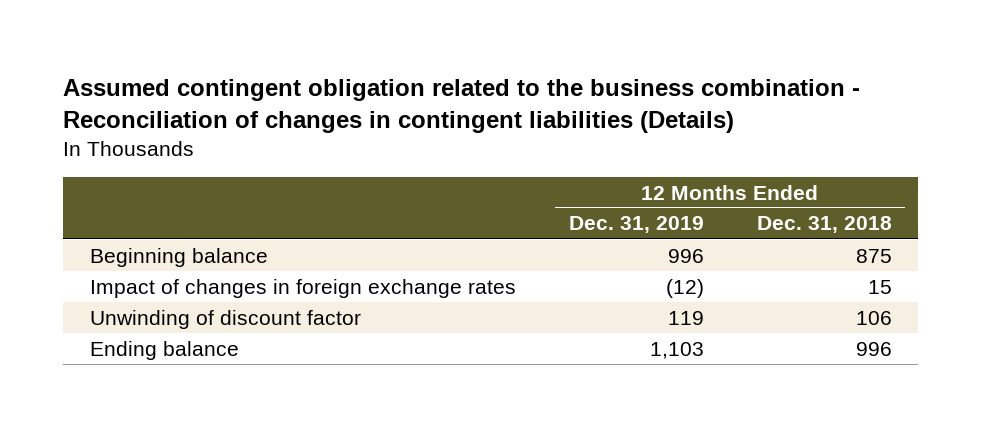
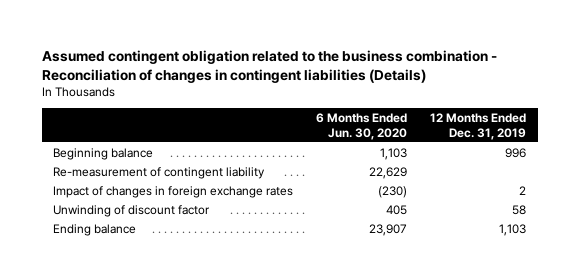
[756,216,892,234] Dec. 31, 2018 -> none
none -> [316,112,408,140] 6 Months Ended Jun. 30, 2020
none -> [53,166,266,179] Re-measurement of contingent liability
[665,278,704,298] (12) -> [519,185,527,195] 2
[667,310,704,325] 119 -> [512,204,527,215] 58

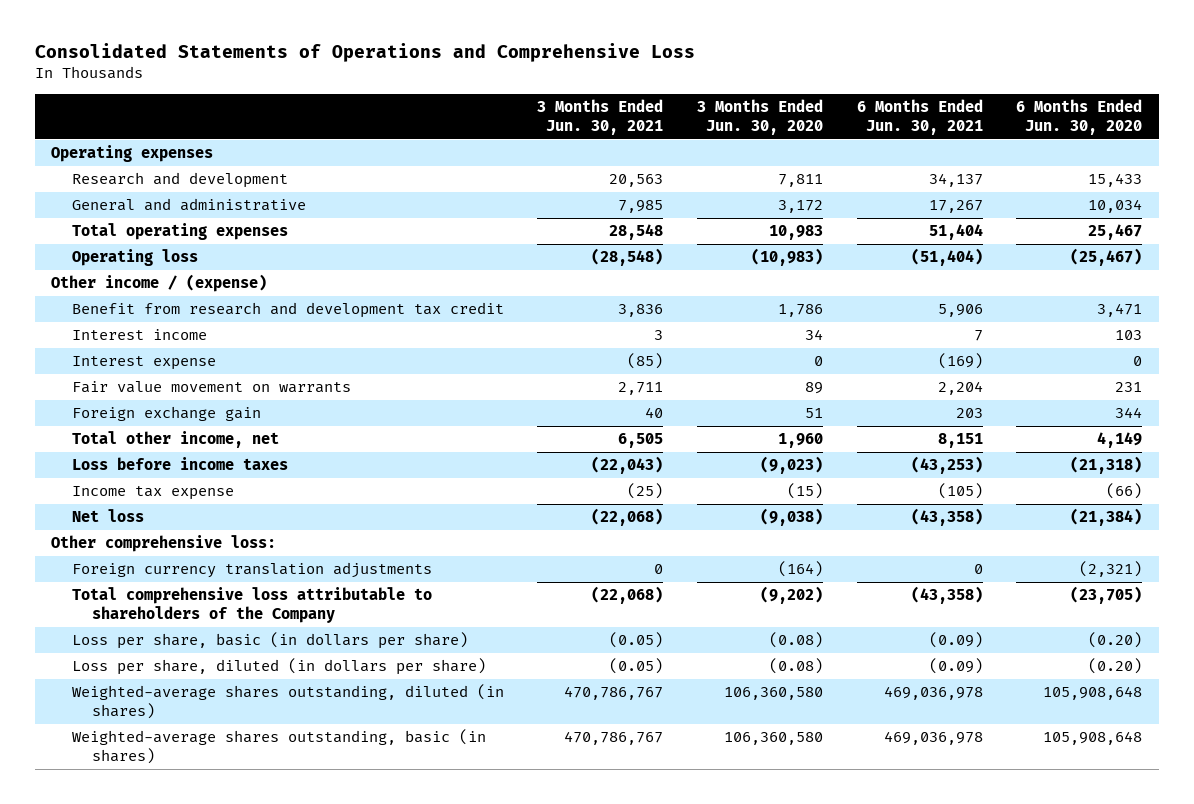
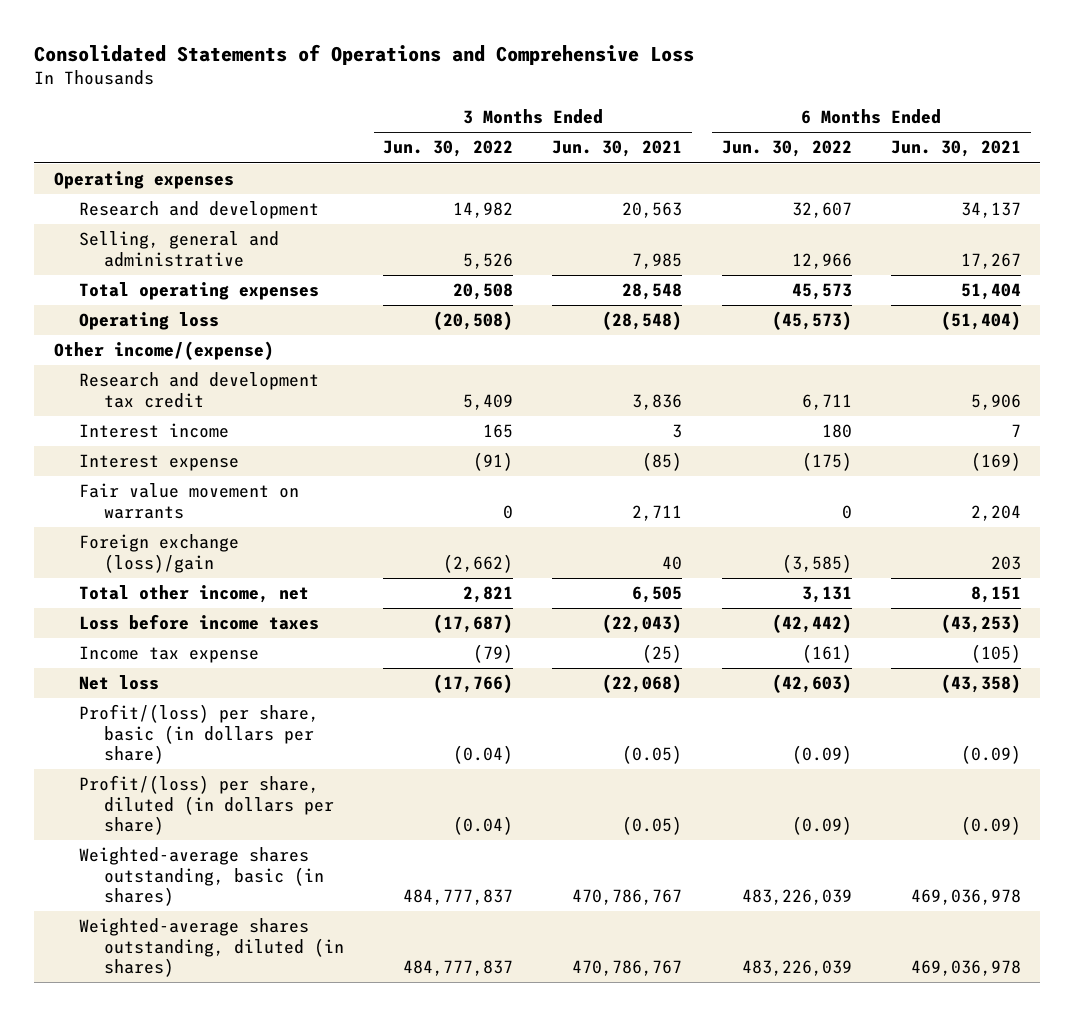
[697,98,824,135] 3 Months Ended Jun. 30, 2020 -> none
[1016,98,1143,135] 6 Months Ended Jun. 30, 2020 -> none
none -> [383,140,514,158] Jun. 30, 2022
none -> [721,140,852,158] Jun. 30, 2022
[71,198,306,212] General and administrative -> [78,231,279,267] Selling, general and administrative
[51,274,268,293] Other income / (expense) -> [53,341,274,361] Other income/(expense)
[71,302,504,319] Benefit from research and development tax credit -> [78,372,319,408] Research and development tax credit
[71,406,261,422] Foreign exchange gain -> [78,534,239,573] Foreign exchange (loss)/gain
[51,535,277,553] Other comprehensive loss: -> none
[71,562,432,579] Foreign currency translation adjustments -> none
[71,587,432,624] Total comprehensive loss attributable to shareholders of the Company -> none
[71,632,468,650] Loss per share, basic (in dollars per share) -> [78,704,319,764] Profit/(loss) per share, basic (in dollars per share)
[71,658,486,676] Loss per share, diluted (in dollars per share) -> [78,775,335,835] Profit/(loss) per share, diluted (in dollars per share)
[71,684,504,720] Weighted-average shares outstanding, diluted (in shares) -> [78,918,345,977] Weighted-average shares outstanding, diluted (in shares)

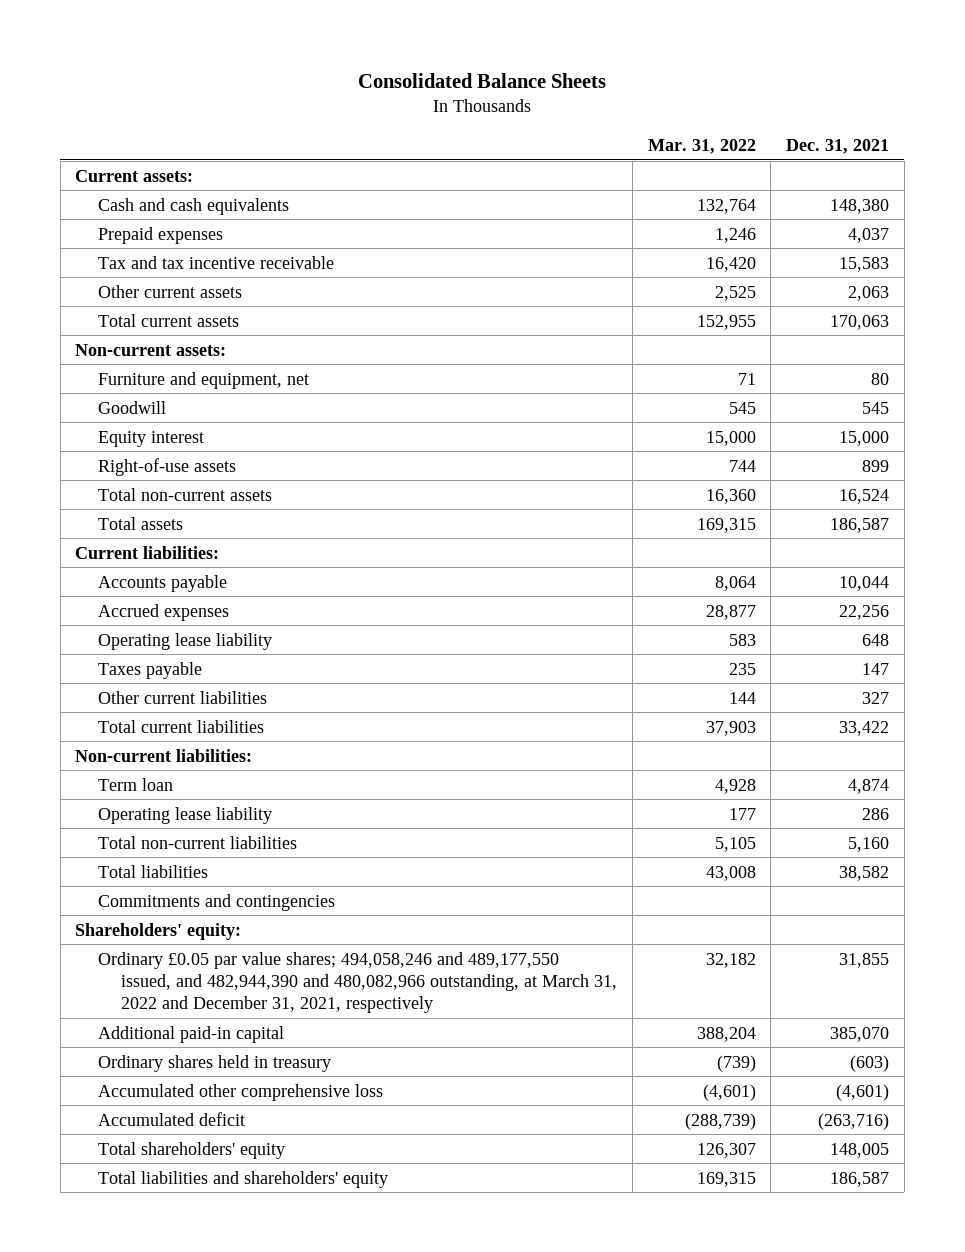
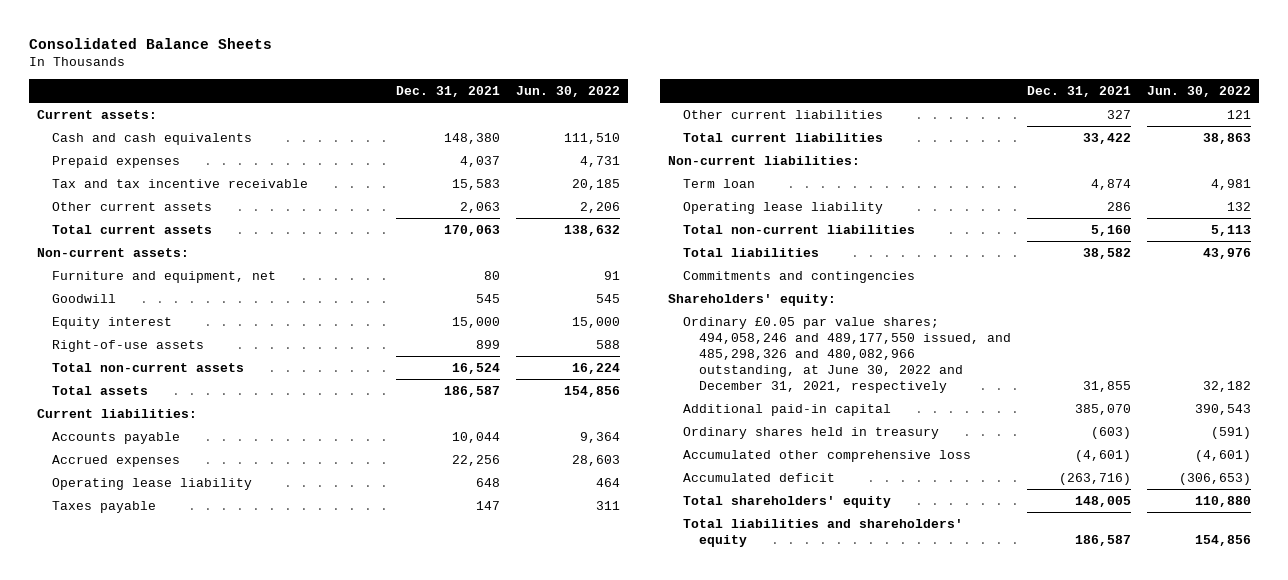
[647,138,756,154] Mar. 31, 2022 -> none
none -> [515,85,620,97] Jun. 30, 2022
[98,951,618,1013] Ordinary £0.05 par value shares; 494,058,246 and 489,177,550 issued, and 482,944,390 and 480,082,966 outstanding, at March 31, 2022 and December 31, 2021, respectively -> [683,316,1011,393] Ordinary £0.05 par value shares; 494,058,246 and 489,177,550 issued, and 485,298,326 and 480,082,966 outstanding, at June 30, 2022 and December 31, 2021, respectively

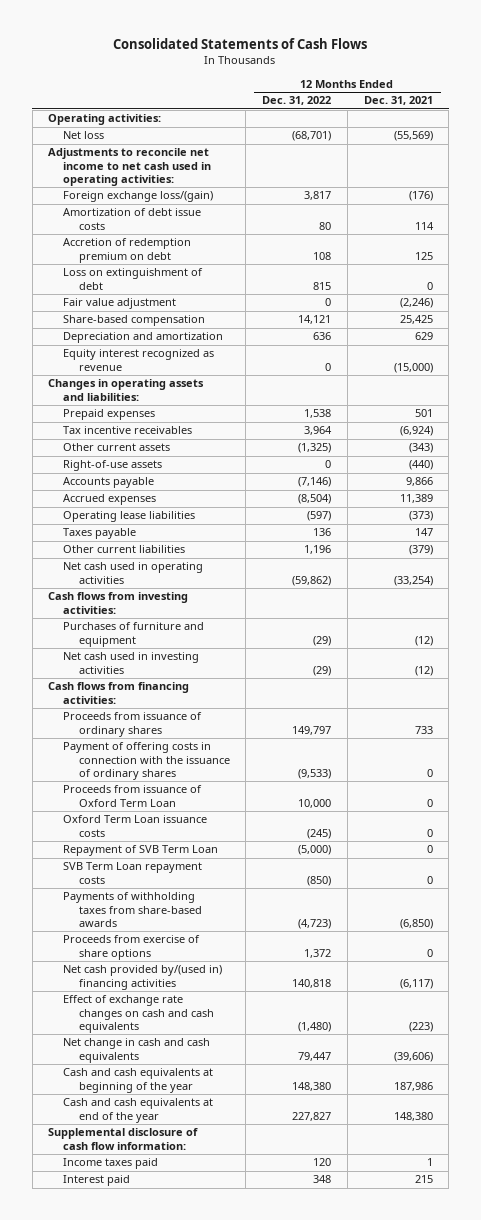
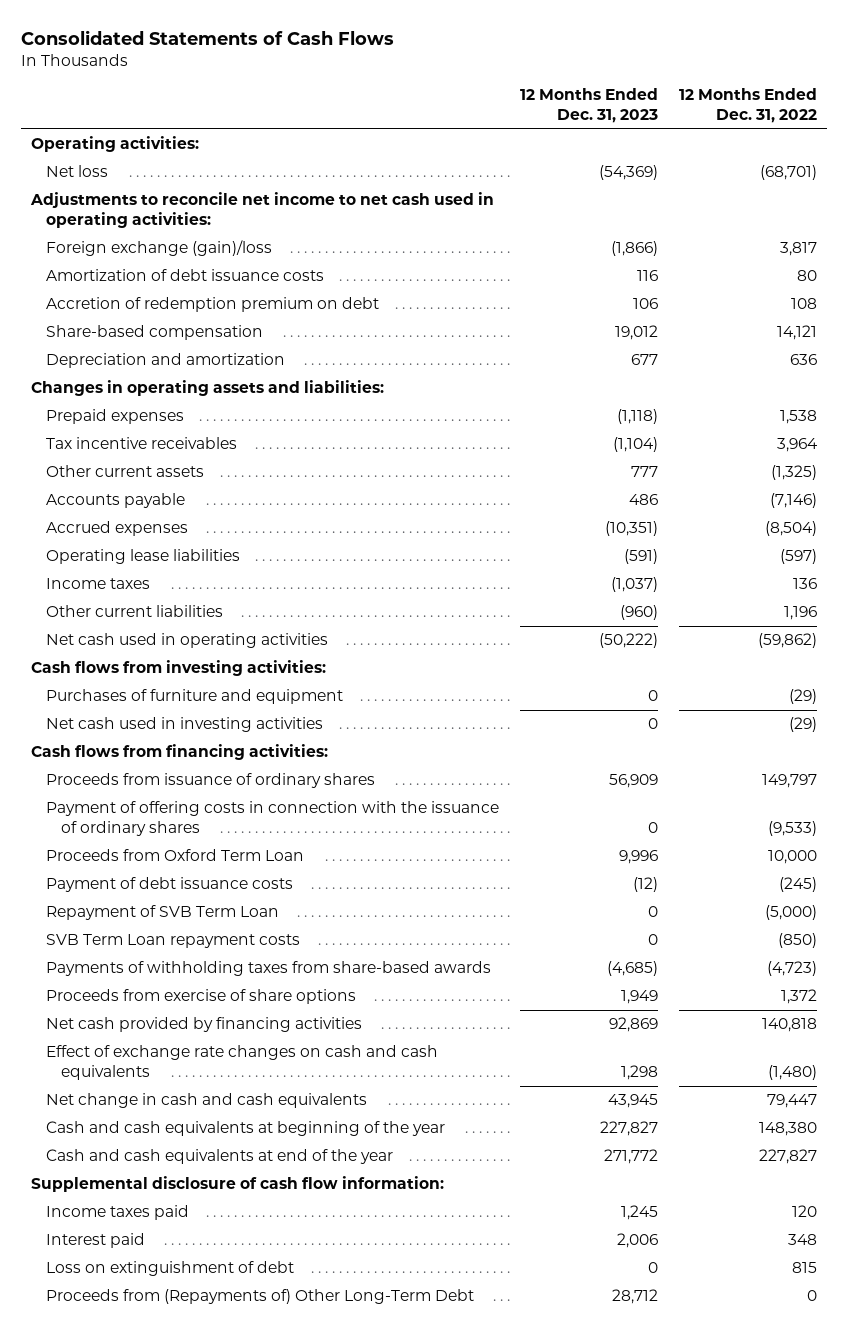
[363,96,433,106] Dec. 31, 2021 -> none
none -> [520,88,659,124] 12 Months Ended Dec. 31, 2023
[63,191,214,203] Foreign exchange loss/(gain) -> [46,240,273,257] Foreign exchange (gain)/loss
[63,208,202,230] Amortization of debt issue costs -> [46,269,325,282] Amortization of debt issuance costs
[63,298,177,310] Fair value adjustment -> none
[63,349,215,371] Equity interest recognized as revenue -> none
[63,460,163,472] Right-of-use assets -> none
[63,528,137,540] Taxes payable -> [46,578,151,590] Income taxes
[63,785,203,807] Proceeds from issuance of Oxford Term Loan -> [46,849,305,862] Proceeds from Oxford Term Loan
[63,815,208,837] Oxford Term Loan issuance costs -> [46,877,294,893] Payment of debt issuance costs
[63,965,223,990] Net cash provided by/(used in) financing activities -> [46,1017,363,1033] Net cash provided by financing activities
[63,268,204,290] Loss on extinguishment of debt -> [46,1261,295,1277] Loss on extinguishment of debt
none -> [46,1289,475,1305] Proceeds from (Repayments of) Other Long-Term Debt

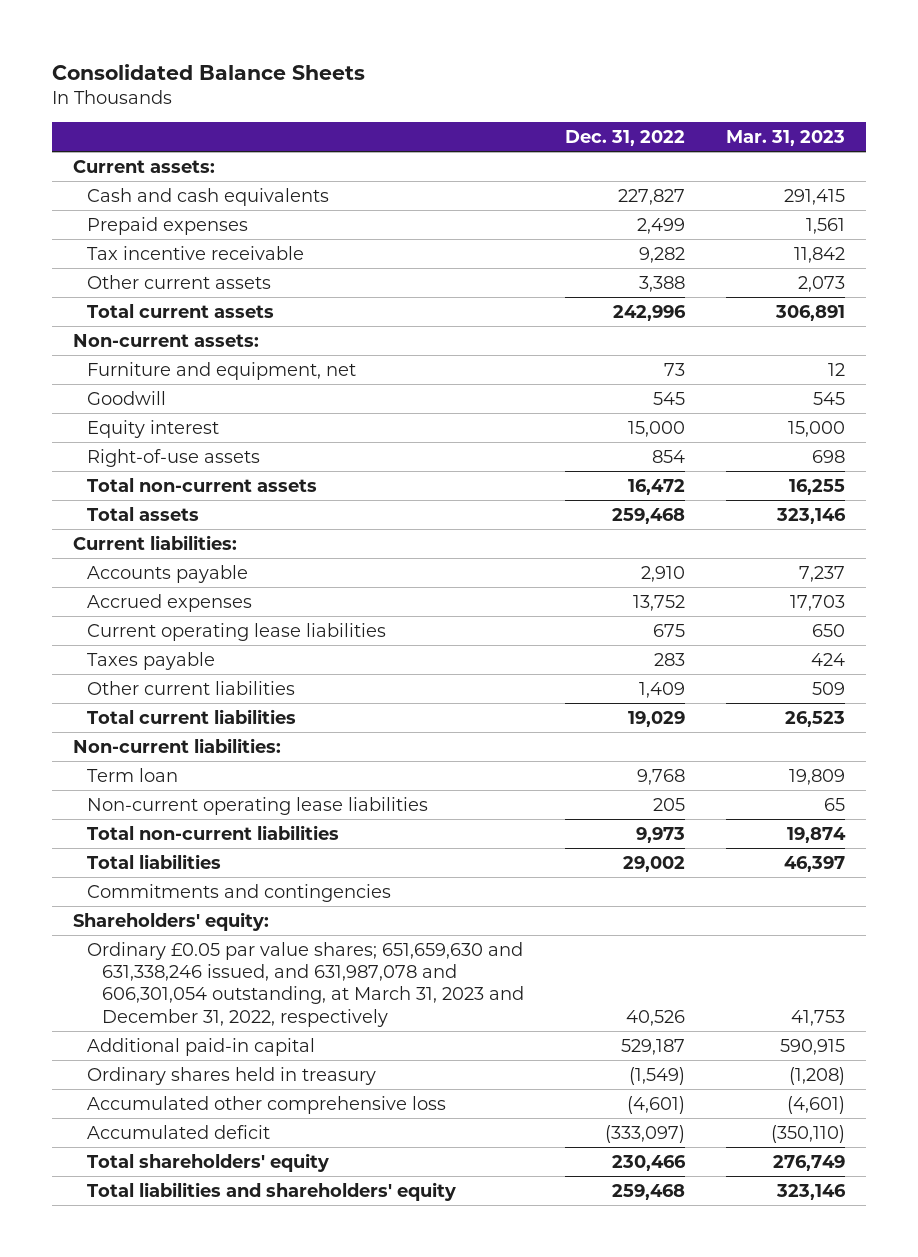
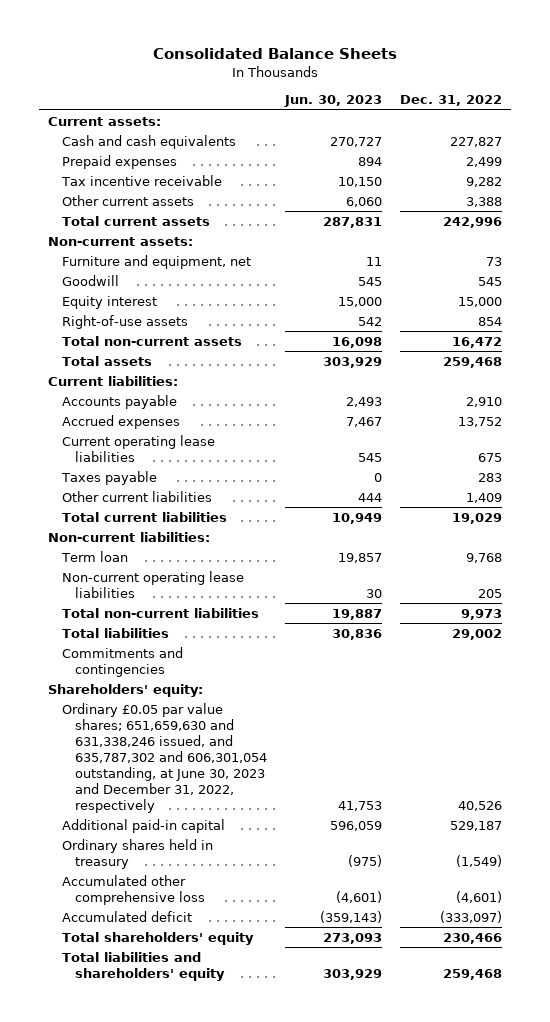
[726,129,846,146] Mar. 31, 2023 -> none
none -> [284,95,383,108] Jun. 30, 2023
[87,941,524,1027] Ordinary £0.05 par value shares; 651,659,630 and 631,338,246 issued, and 631,987,078 and 606,301,054 outstanding, at March 31, 2023 and December 31, 2022, respectively -> [61,702,268,813] Ordinary £0.05 par value shares; 651,659,630 and 631,338,246 issued, and 635,787,302 and 606,301,054 outstanding, at June 30, 2023 and December 31, 2022, respectively

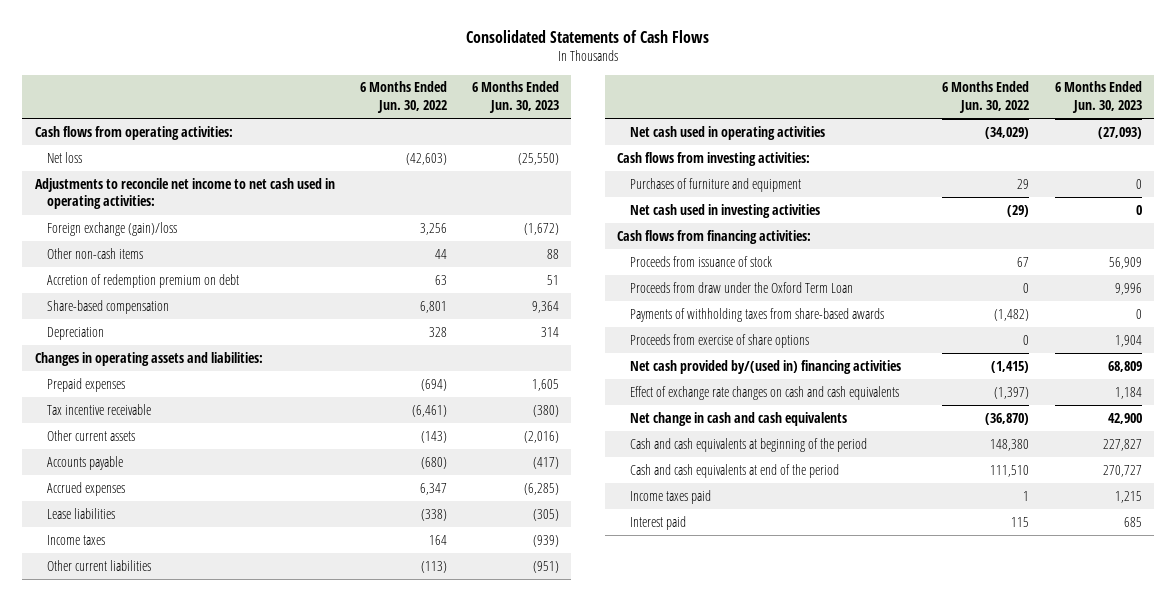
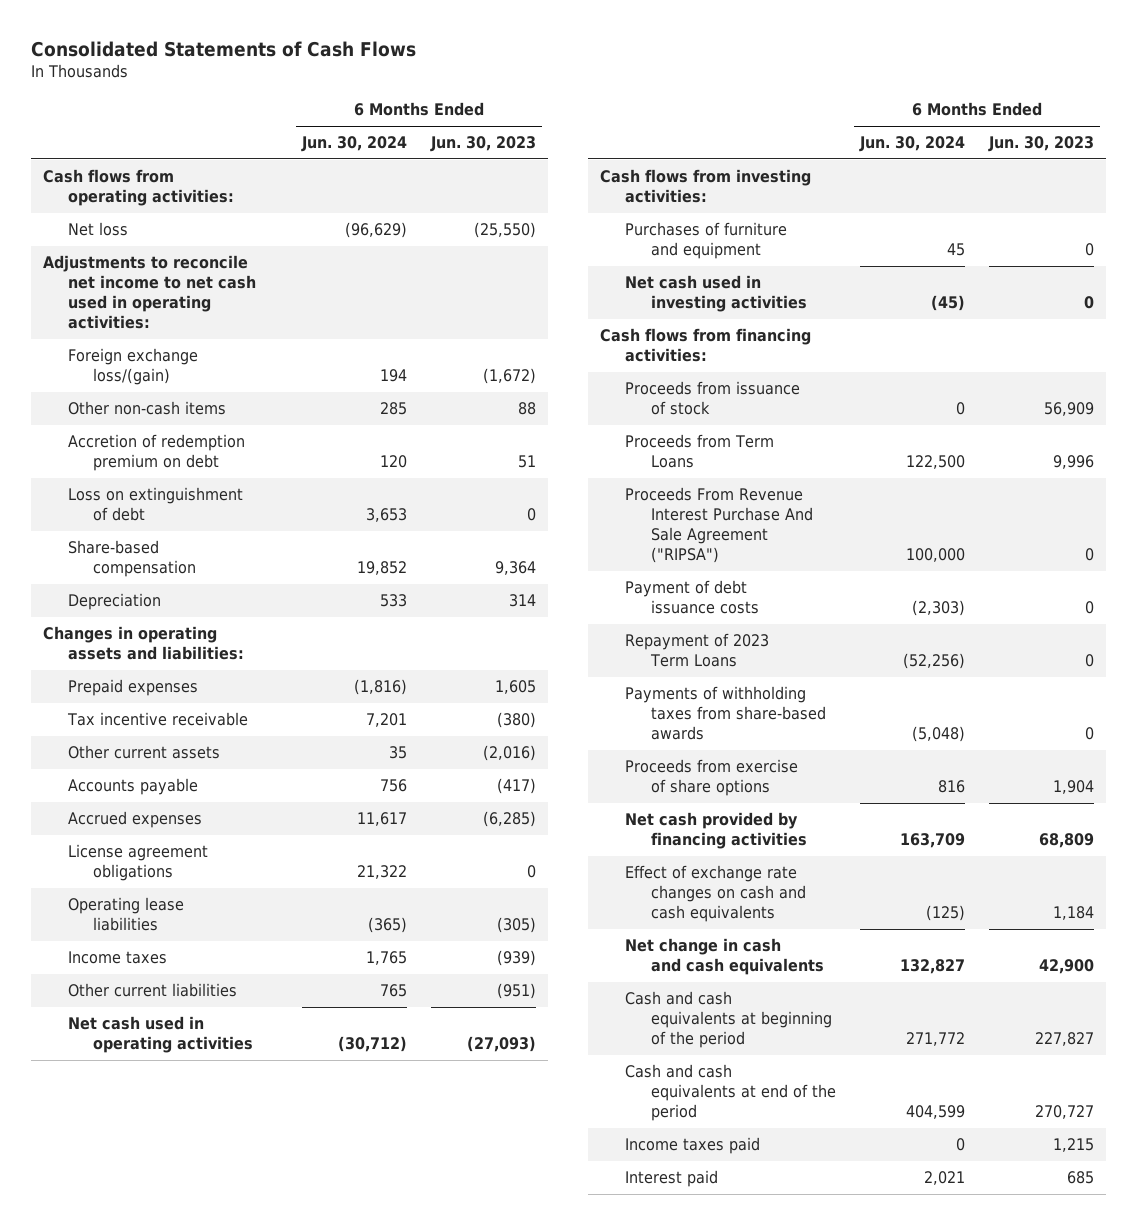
[359,81,447,113] 6 Months Ended Jun. 30, 2022 -> none
none -> [301,136,408,153] Jun. 30, 2024
[47,221,178,236] Foreign exchange (gain)/loss -> [68,348,199,386] Foreign exchange loss/(gain)
none -> [68,487,244,522] Loss on extinguishment of debt
none -> [68,844,209,882] License agreement obligations
[47,507,116,519] Lease liabilities -> [68,897,185,932] Operating lease liabilities
[629,281,853,293] Proceeds from draw under the Oxford Term Loan -> [625,434,775,469] Proceeds from Term Loans
none -> [625,487,813,564] Proceeds From Revenue Interest Purchase And Sale Agreement ("RIPSA")
none -> [625,580,759,615] Payment of debt issuance costs
none -> [625,633,770,668] Repayment of 2023 Term Loans
[629,359,901,374] Net cash provided by/(used in) financing activities -> [625,812,807,850] Net cash provided by financing activities

